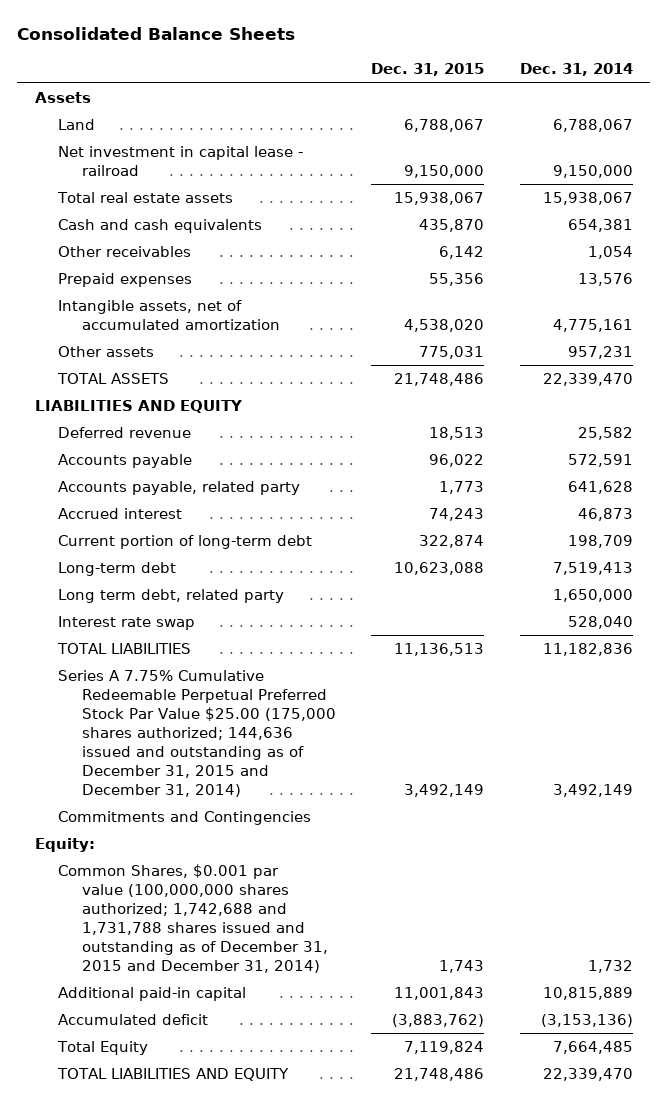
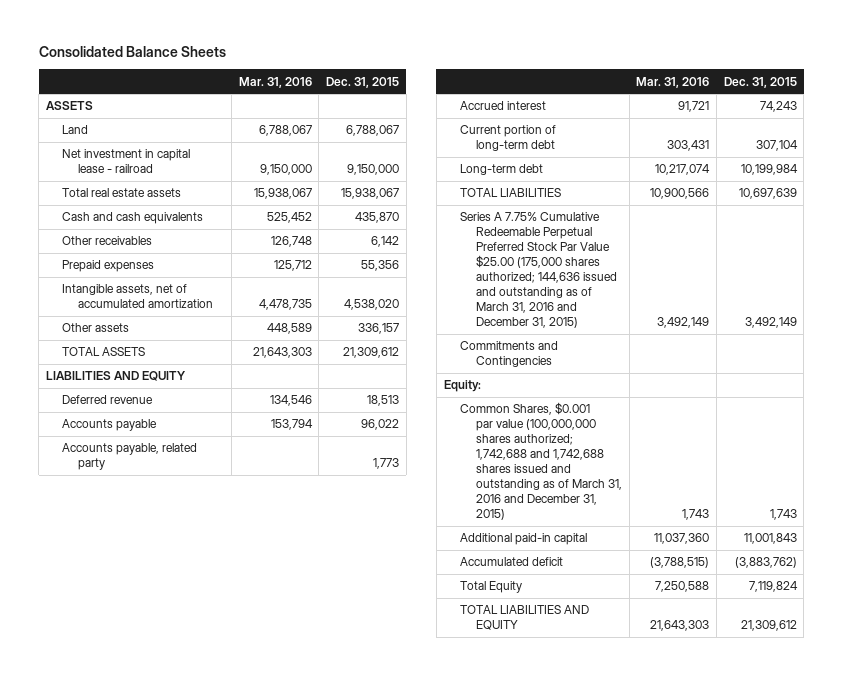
[519,63,633,77] Dec. 31, 2014 -> none
none -> [238,76,312,88] Mar. 31, 2016
[34,92,91,104] Assets -> [45,101,93,111] ASSETS
[419,346,485,360] 775,031 -> [358,323,400,335] 336,157
[394,373,485,387] 21,748,486 -> [343,347,400,359] 21,309,612
[58,589,285,604] Long term debt, related party -> none
[58,616,196,631] Interest rate swap -> none
[419,535,485,549] 322,874 -> [755,140,798,152] 307,104
[394,562,485,576] 10,623,088 -> [740,164,798,176] 10,199,984
[394,643,485,657] 11,136,513 -> [738,188,797,200] 10,697,639
[58,670,336,798] Series A 7.75% Cumulative Redeemable Perpetual Preferred Stock Par Value $25.00 (175,000 shares authorized; 144,636 issued and outstanding as of December 31, 2015 and December 31, 2014) -> [459,212,617,329] Series A 7.75% Cumulative Redeemable Perpetual Preferred Stock Par Value $25.00 (175,000 shares authorized; 144,636 issued and outstanding as of March 31, 2016 and December 31, 2015)
[58,864,328,974] Common Shares, $0.001 par value (100,000,000 shares authorized; 1,742,688 and 1,731,788 shares issued and outstanding as of December 31, 2015 and December 31, 2014) -> [459,402,622,521] Common Shares, $0.001 par value (100,000,000 shares authorized; 1,742,688 and 1,742,688 shares issued and outstanding as of March 31, 2016 and December 31, 2015)
[394,1068,485,1082] 21,748,486 -> [740,620,797,632] 21,309,612

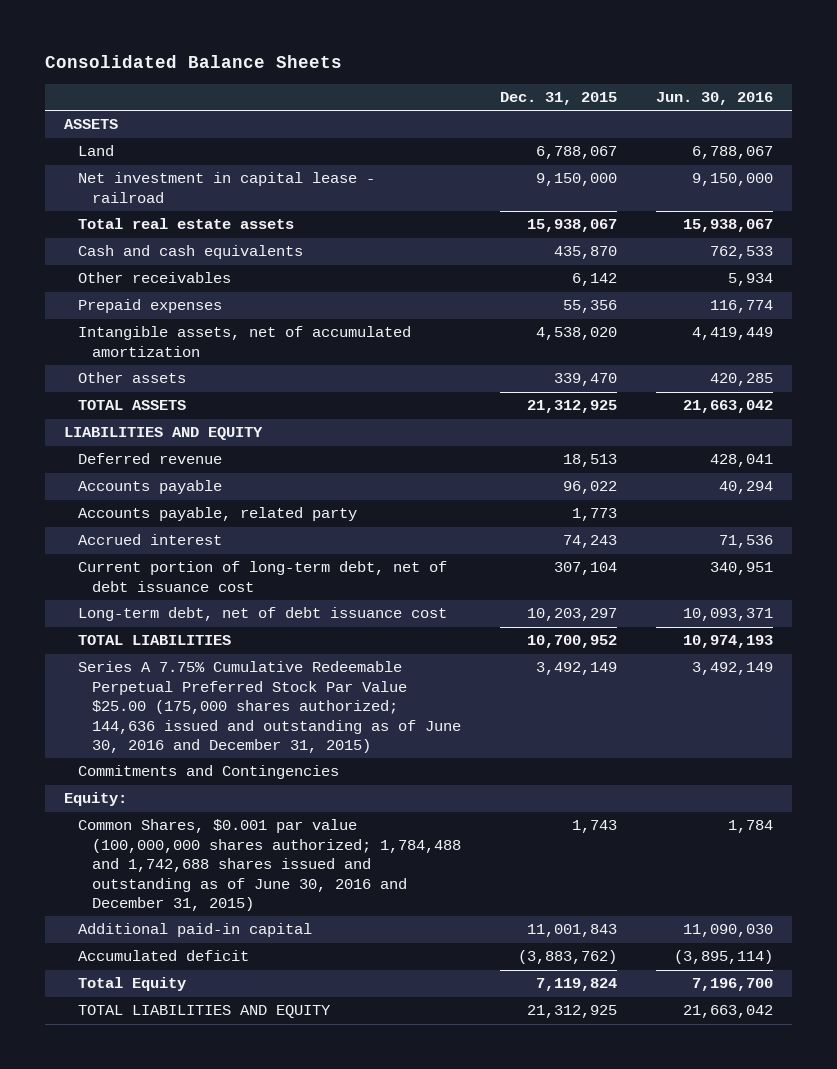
[238,76,312,88] Mar. 31, 2016 -> none
none -> [656,92,774,106] Jun. 30, 2016
[358,323,400,335] 336,157 -> [554,373,618,387] 339,470
[343,347,400,359] 21,309,612 -> [527,400,618,414] 21,312,925
[459,125,556,152] Current portion of long-term debt -> [78,561,448,592] Current portion of long-term debt, net of debt issuance cost
[459,164,543,176] Long-term debt -> [78,607,448,622] Long-term debt, net of debt issuance cost
[740,164,798,176] 10,199,984 -> [527,608,618,622] 10,203,297
[738,188,797,200] 10,697,639 -> [527,635,618,649] 10,700,952
[459,212,617,329] Series A 7.75% Cumulative Redeemable Perpetual Preferred Stock Par Value $25.00 (175,000 shares authorized; 144,636 issued and outstanding as of March 31, 2016 and December 31, 2015) -> [78,661,462,754] Series A 7.75% Cumulative Redeemable Perpetual Preferred Stock Par Value $25.00 (175,000 shares authorized; 144,636 issued and outstanding as of June 30, 2016 and December 31, 2015)
[459,402,622,521] Common Shares, $0.001 par value (100,000,000 shares authorized; 1,742,688 and 1,742,688 shares issued and outstanding as of March 31, 2016 and December 31, 2015) -> [78,819,462,912] Common Shares, $0.001 par value (100,000,000 shares authorized; 1,784,488 and 1,742,688 shares issued and outstanding as of June 30, 2016 and December 31, 2015)
[740,620,797,632] 21,309,612 -> [527,1005,618,1019] 21,312,925

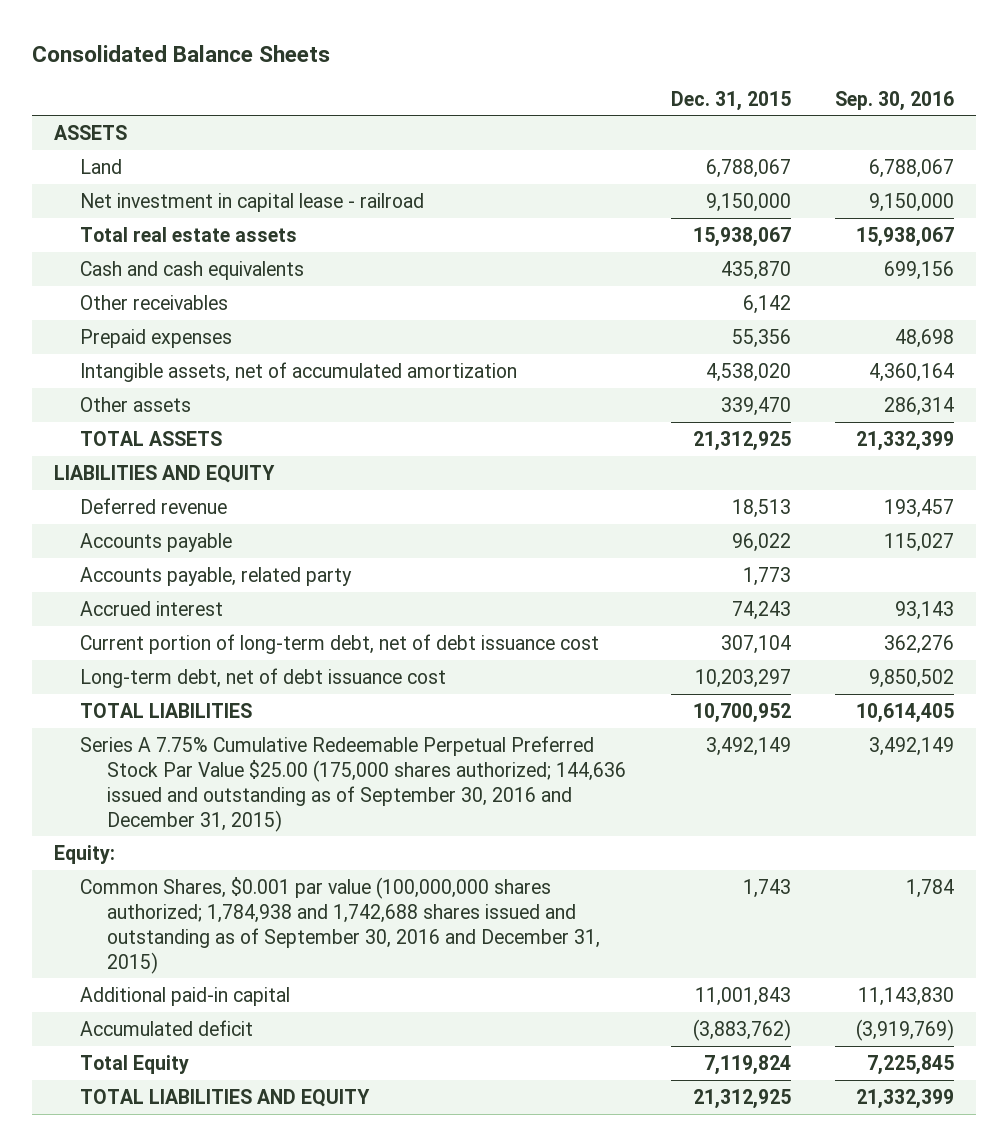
[656,92,774,106] Jun. 30, 2016 -> none
none -> [835,90,955,111] Sep. 30, 2016
[78,765,340,780] Commitments and Contingencies -> none
[78,661,462,754] Series A 7.75% Cumulative Redeemable Perpetual Preferred Stock Par Value $25.00 (175,000 shares authorized; 144,636 issued and outstanding as of June 30, 2016 and December 31, 2015) -> [80,735,627,832] Series A 7.75% Cumulative Redeemable Perpetual Preferred Stock Par Value $25.00 (175,000 shares authorized; 144,636 issued and outstanding as of September 30, 2016 and December 31, 2015)
[78,819,462,912] Common Shares, $0.001 par value (100,000,000 shares authorized; 1,784,488 and 1,742,688 shares issued and outstanding as of June 30, 2016 and December 31, 2015) -> [80,876,601,974] Common Shares, $0.001 par value (100,000,000 shares authorized; 1,784,938 and 1,742,688 shares issued and outstanding as of September 30, 2016 and December 31, 2015)

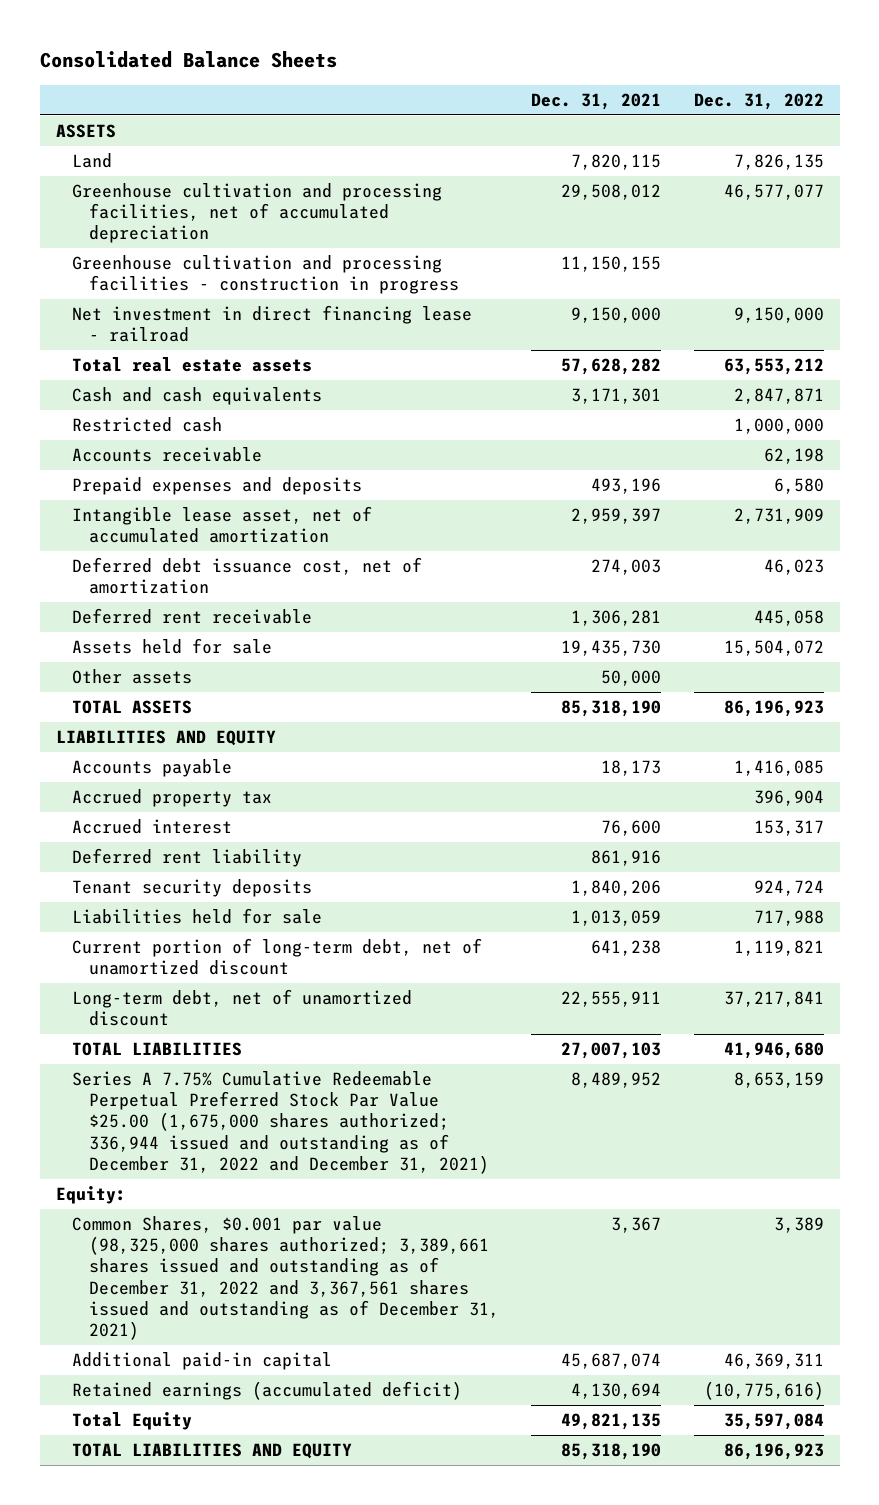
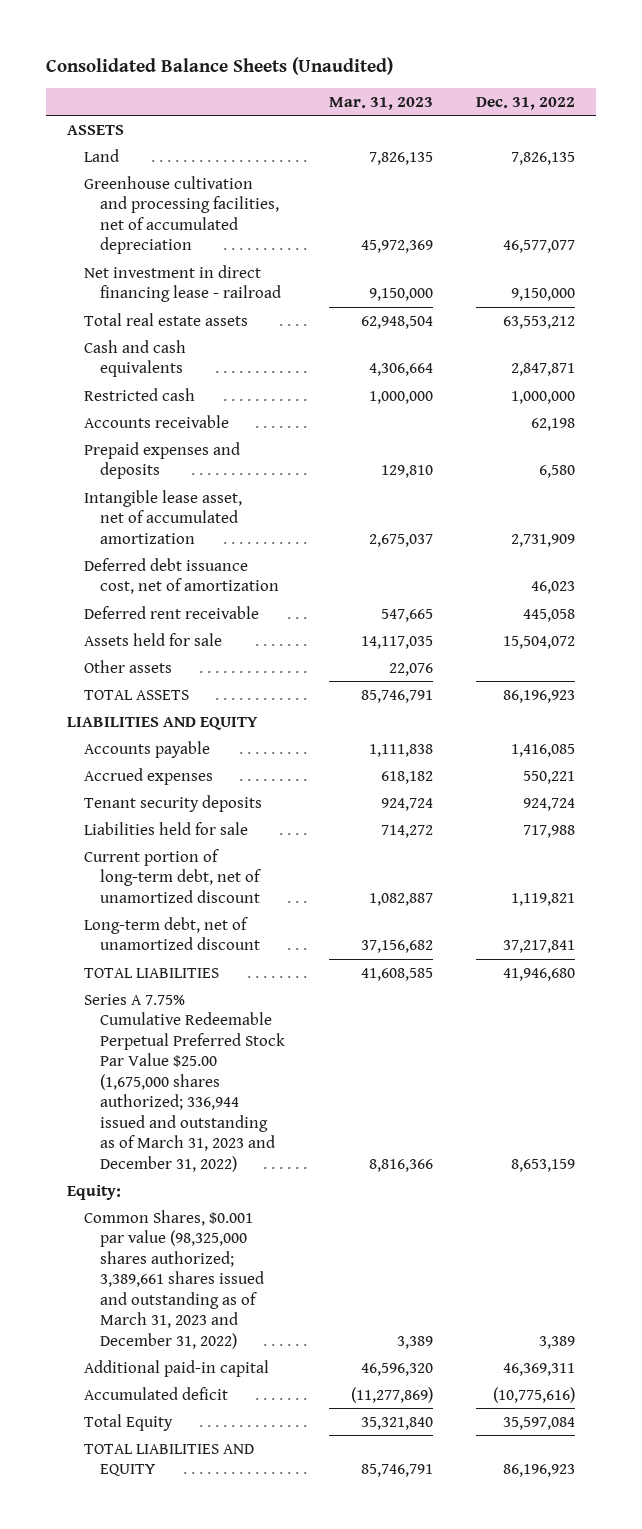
[39,50,337,68] Consolidated Balance Sheets -> [45,56,393,75] Consolidated Balance Sheets (Unaudited)
[531,92,662,110] Dec. 31, 2021 -> none
none -> [328,96,433,110] Mar. 31, 2023
[72,255,460,295] Greenhouse cultivation and processing facilities - construction in progress -> none
[72,789,273,808] Accrued property tax -> none
[72,819,233,835] Accrued interest -> none
[72,848,303,868] Deferred rent liability -> none
none -> [83,767,213,785] Accrued expenses
[72,1071,490,1174] Series A 7.75% Cumulative Redeemable Perpetual Preferred Stock Par Value $25.00 (1,675,000 shares authorized; 336,944 issued and outstanding as of December 31, 2022 and December 31, 2021) -> [83,993,286,1172] Series A 7.75% Cumulative Redeemable Perpetual Preferred Stock Par Value $25.00 (1,675,000 shares authorized; 336,944 issued and outstanding as of March 31, 2023 and December 31, 2022)
[72,1216,500,1340] Common Shares, $0.001 par value (98,325,000 shares authorized; 3,389,661 shares issued and outstanding as of December 31, 2022 and 3,367,561 shares issued and outstanding as of December 31, 2021) -> [83,1209,265,1349] Common Shares, $0.001 par value (98,325,000 shares authorized; 3,389,661 shares issued and outstanding as of March 31, 2023 and December 31, 2022)
[72,1381,463,1401] Retained earnings (accumulated deficit) -> [83,1386,228,1400] Accumulated deficit

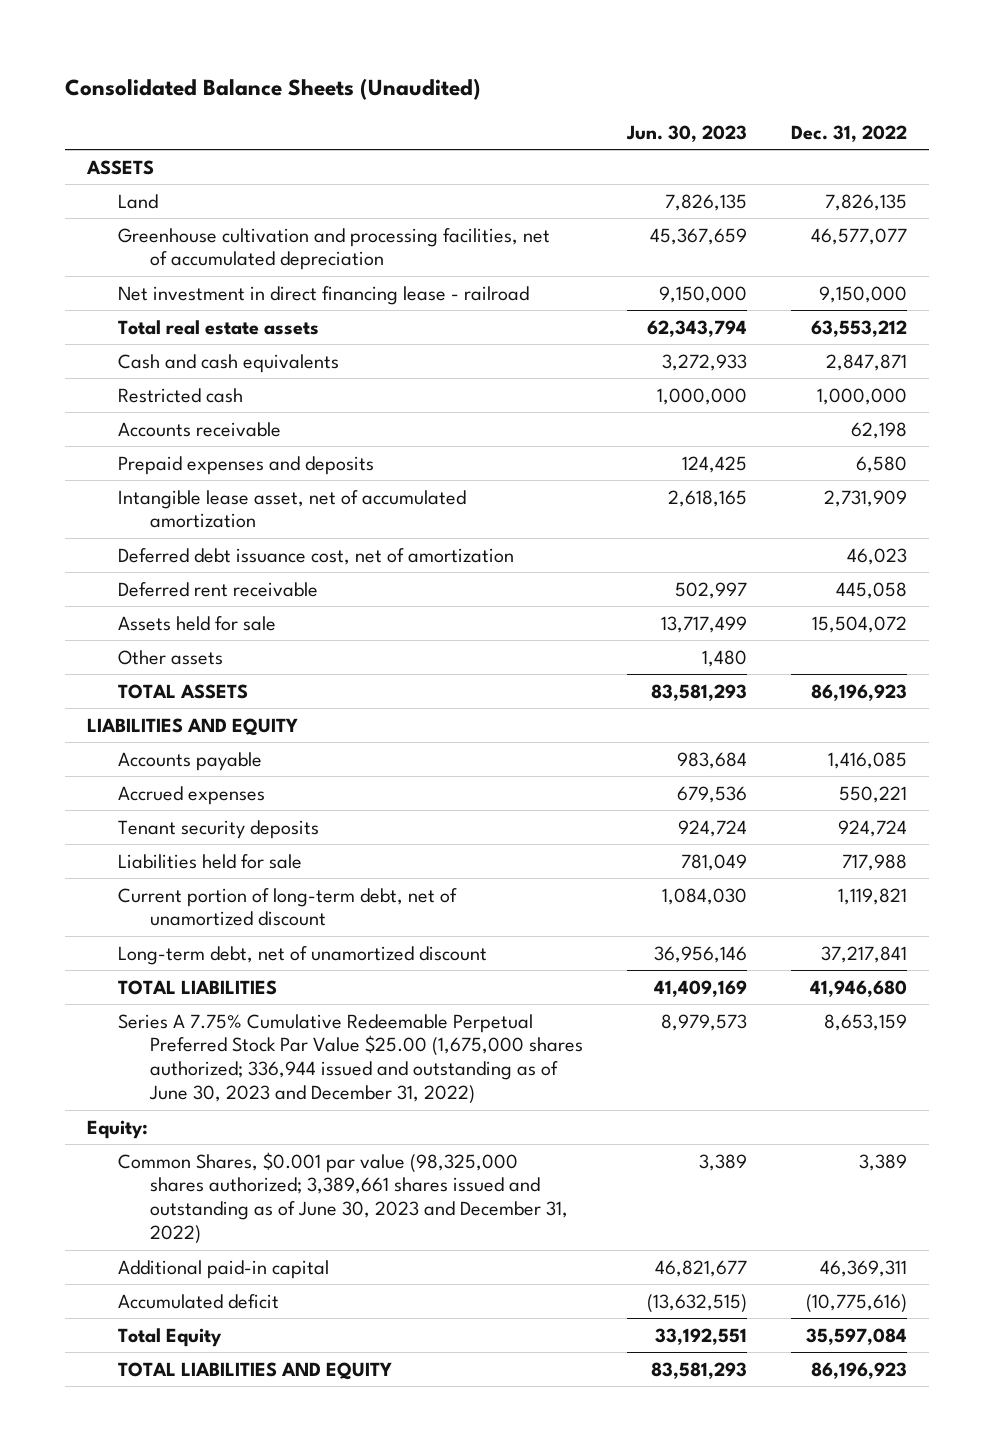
[328,96,433,110] Mar. 31, 2023 -> none
none -> [625,124,747,142] Jun. 30, 2023
[83,993,286,1172] Series A 7.75% Cumulative Redeemable Perpetual Preferred Stock Par Value $25.00 (1,675,000 shares authorized; 336,944 issued and outstanding as of March 31, 2023 and December 31, 2022) -> [118,1013,583,1105] Series A 7.75% Cumulative Redeemable Perpetual Preferred Stock Par Value $25.00 (1,675,000 shares authorized; 336,944 issued and outstanding as of June 30, 2023 and December 31, 2022)
[83,1209,265,1349] Common Shares, $0.001 par value (98,325,000 shares authorized; 3,389,661 shares issued and outstanding as of March 31, 2023 and December 31, 2022) -> [118,1151,568,1245] Common Shares, $0.001 par value (98,325,000 shares authorized; 3,389,661 shares issued and outstanding as of June 30, 2023 and December 31, 2022)

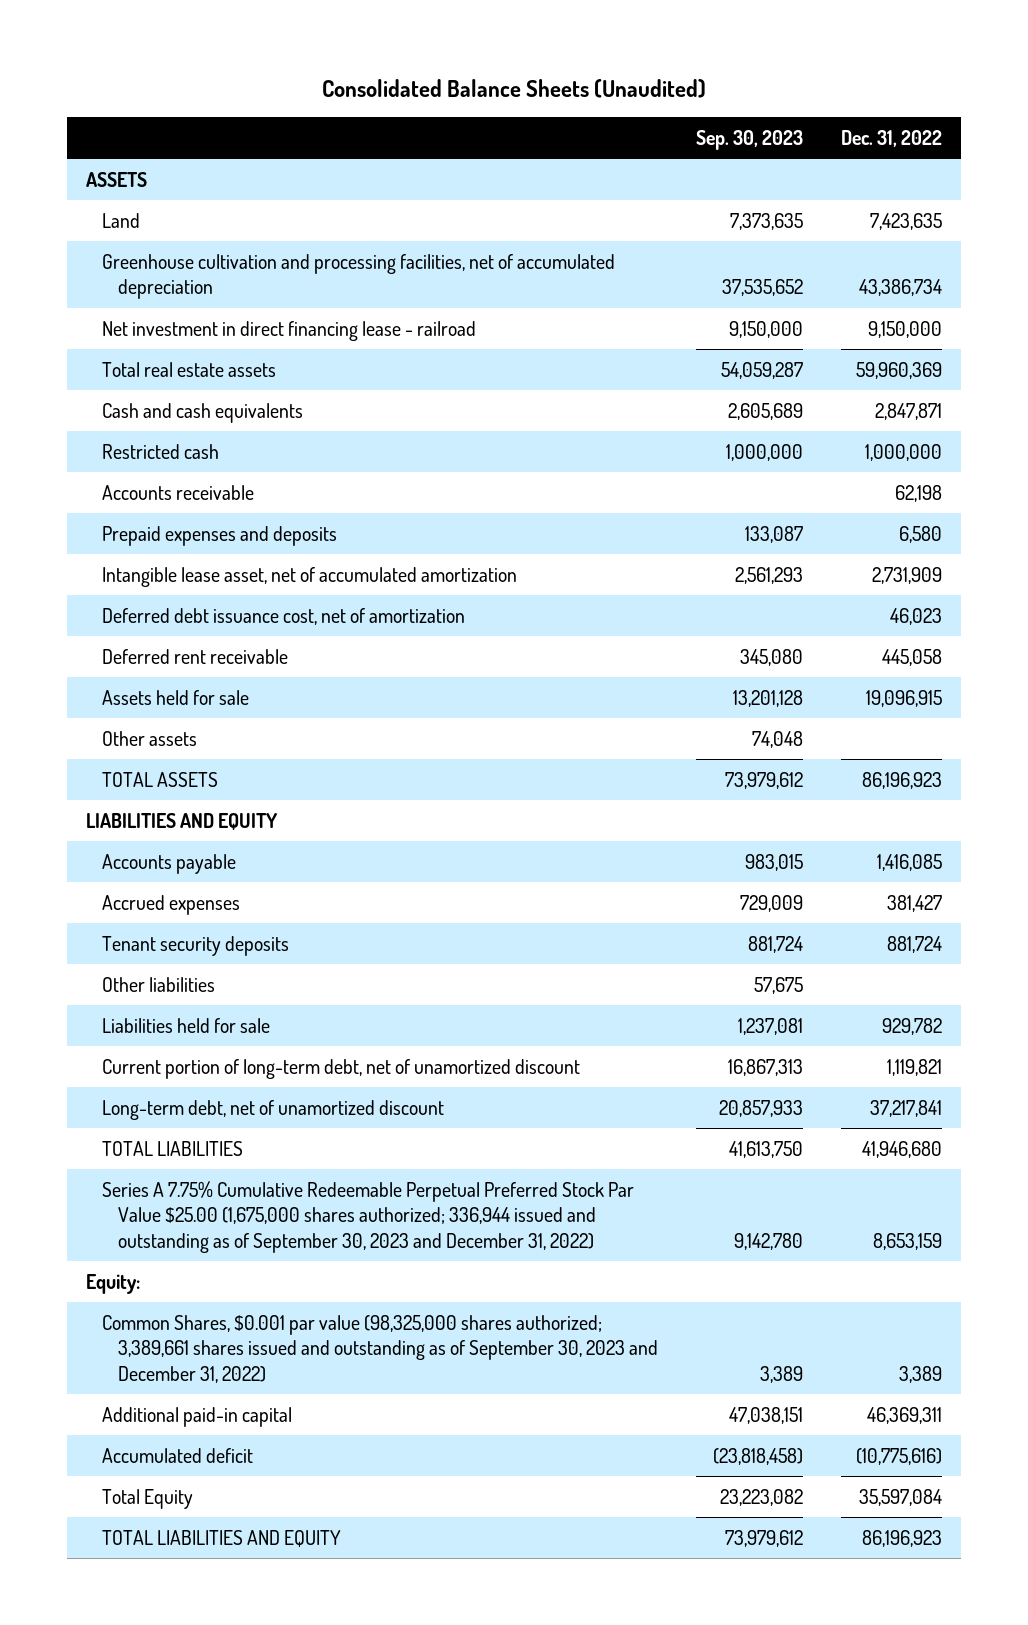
[625,124,747,142] Jun. 30, 2023 -> none
none -> [695,129,803,150] Sep. 30, 2023
[824,193,907,211] 7,826,135 -> [869,212,942,230] 7,423,635
[810,227,907,245] 46,577,077 -> [858,279,942,297] 43,386,734
[810,319,907,337] 63,553,212 -> [855,361,942,379] 59,960,369
[811,615,907,633] 15,504,072 -> [865,689,942,707] 19,096,915
[838,785,907,803] 550,221 -> [886,894,942,912] 381,427
[837,819,907,837] 924,724 -> [886,935,942,953] 881,724
none -> [101,976,215,992] Other liabilities
[841,853,907,871] 717,988 -> [881,1017,942,1035] 929,782
[118,1013,583,1105] Series A 7.75% Cumulative Redeemable Perpetual Preferred Stock Par Value $25.00 (1,675,000 shares authorized; 336,944 issued and outstanding as of June 30, 2023 and December 31, 2022) -> [101,1180,634,1253] Series A 7.75% Cumulative Redeemable Perpetual Preferred Stock Par Value $25.00 (1,675,000 shares authorized; 336,944 issued and outstanding as of September 30, 2023 and December 31, 2022)
[118,1151,568,1245] Common Shares, $0.001 par value (98,325,000 shares authorized; 3,389,661 shares issued and outstanding as of June 30, 2023 and December 31, 2022) -> [101,1314,658,1383] Common Shares, $0.001 par value (98,325,000 shares authorized; 3,389,661 shares issued and outstanding as of September 30, 2023 and December 31, 2022)

